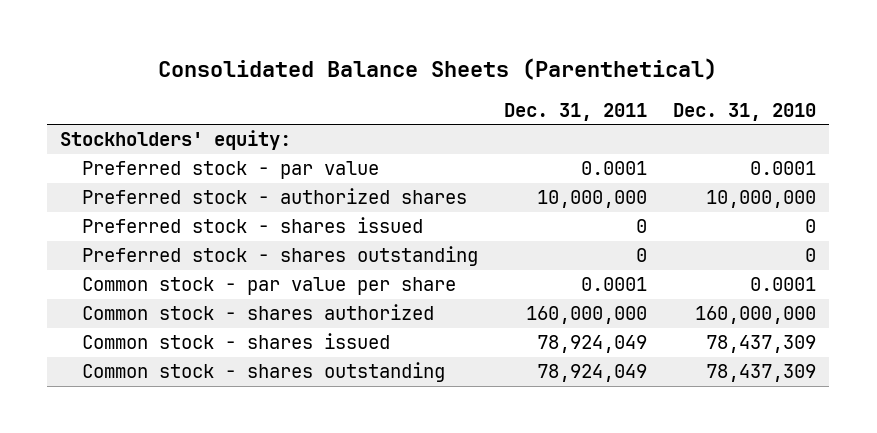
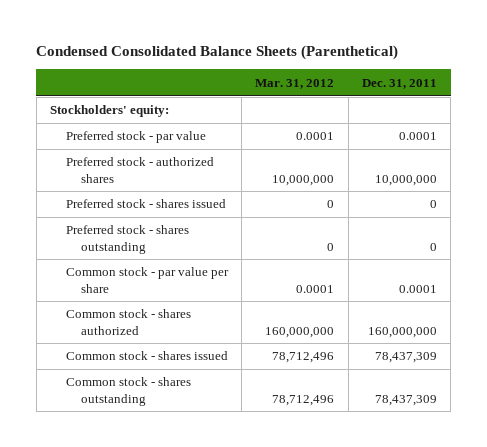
[158,57,718,80] Consolidated Balance Sheets (Parenthetical) -> [36,45,399,61] Condensed Consolidated Balance Sheets (Parenthetical)
[673,102,817,121] Dec. 31, 2010 -> none
none -> [255,78,335,89] Mar. 31, 2012
[536,335,647,354] 78,924,049 -> [374,352,437,364] 78,437,309
[536,364,647,383] 78,924,049 -> [374,394,437,406] 78,437,309

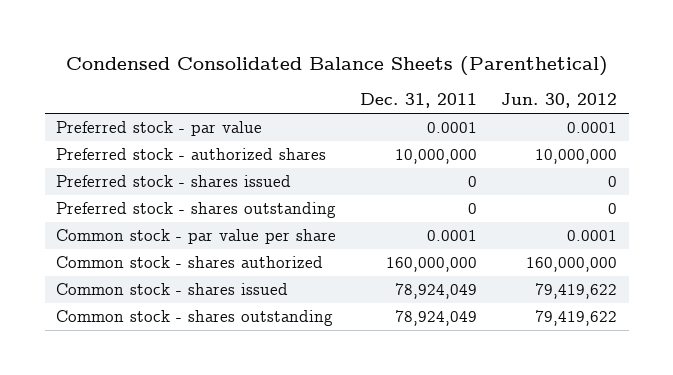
[255,78,335,89] Mar. 31, 2012 -> none
none -> [500,93,617,109] Jun. 30, 2012
[50,105,170,118] Stockholders' equity: -> none
[374,352,437,364] 78,437,309 -> [395,283,478,300] 78,924,049
[374,394,437,406] 78,437,309 -> [395,310,478,327] 78,924,049

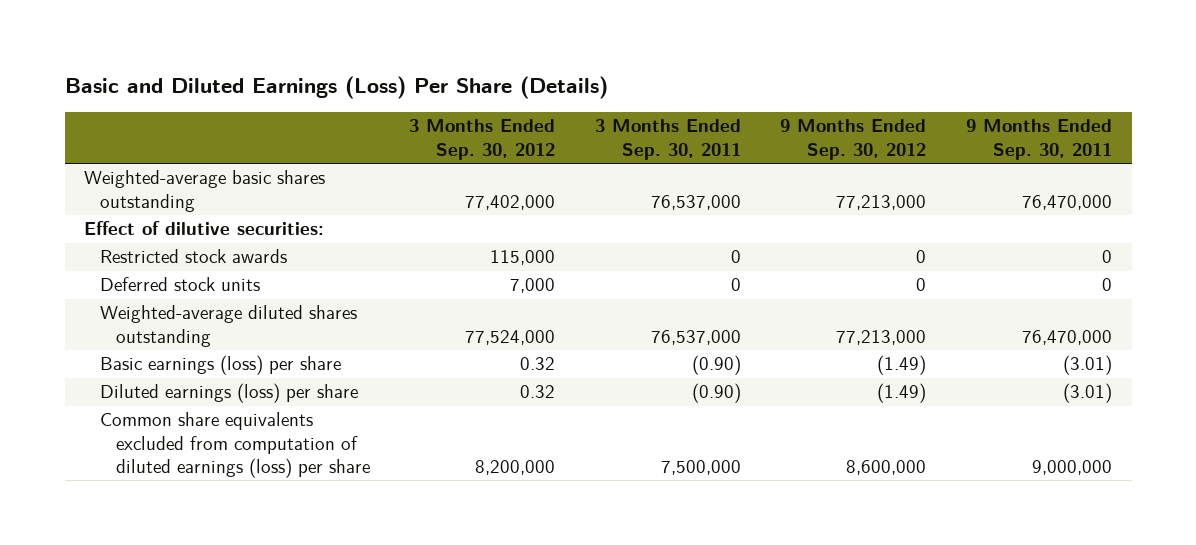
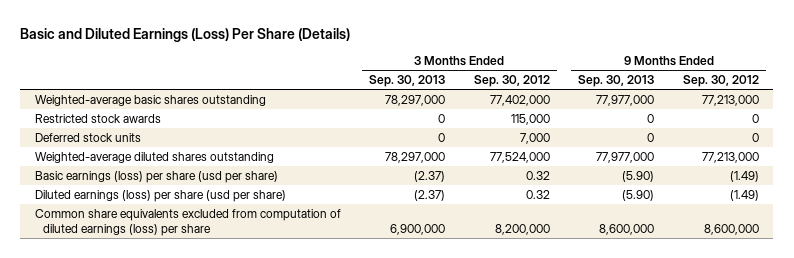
[594,119,741,160] 3 Months Ended Sep. 30, 2011 -> none
[965,119,1112,160] 9 Months Ended Sep. 30, 2011 -> none
none -> [369,75,446,88] Sep. 30, 2013
none -> [578,75,655,88] Sep. 30, 2013
[84,221,325,236] Effect of dilutive securities: -> none
[100,355,342,376] Basic earnings (loss) per share -> [34,170,278,183] Basic earnings (loss) per share (usd per share)
[100,383,359,404] Diluted earnings (loss) per share -> [34,189,286,202] Diluted earnings (loss) per share (usd per share)

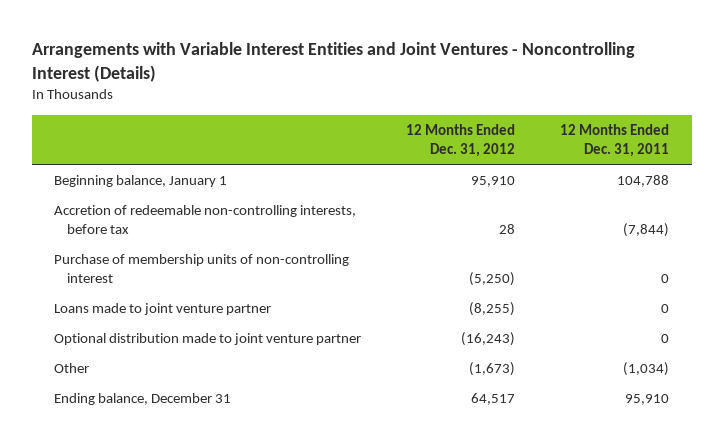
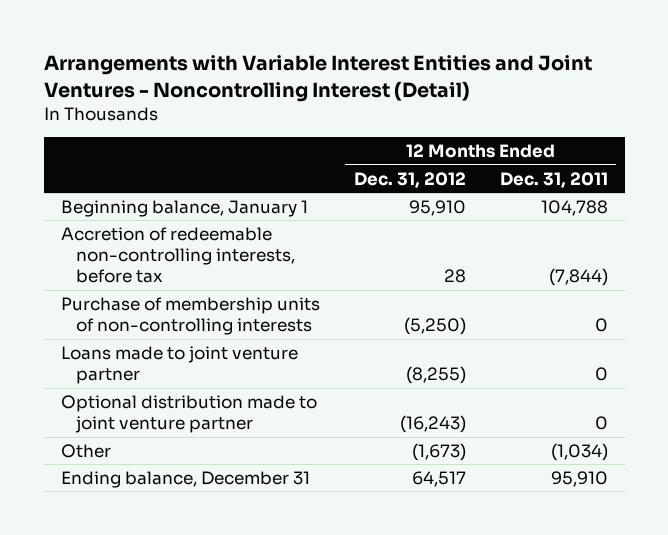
[31,42,635,82] Arrangements with Variable Interest Entities and Joint Ventures - Noncontrolling Interest (Details) -> [43,55,592,103] Arrangements with Variable Interest Entities and Joint Ventures - Noncontrolling Interest (Detail)
[54,253,350,284] Purchase of membership units of non-controlling interest -> [60,297,320,336] Purchase of membership units of non-controlling interests

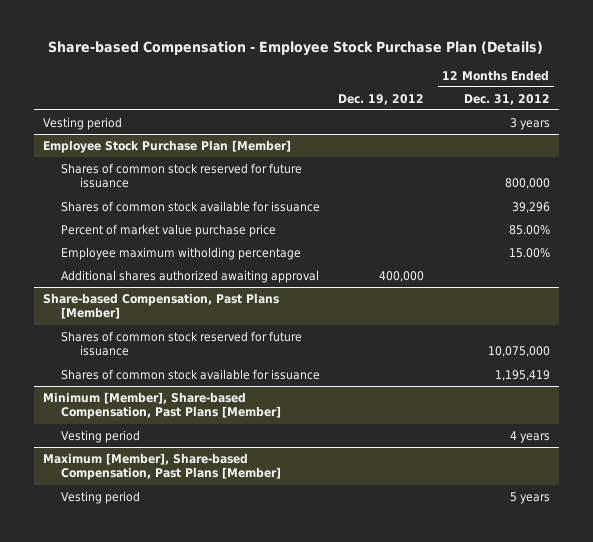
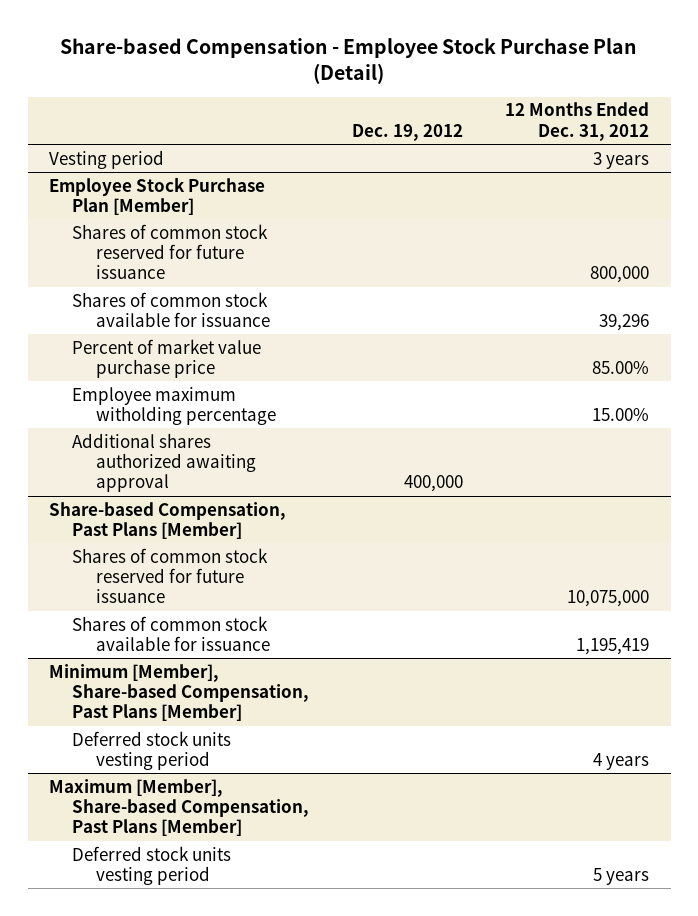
[48,41,544,57] Share-based Compensation - Employee Stock Purchase Plan (Details) -> [60,37,638,84] Share-based Compensation - Employee Stock Purchase Plan (Detail)
[61,429,141,443] Vesting period -> none
none -> [72,730,232,770] Deferred stock units vesting period
[61,490,141,504] Vesting period -> none
none -> [72,845,232,885] Deferred stock units vesting period

